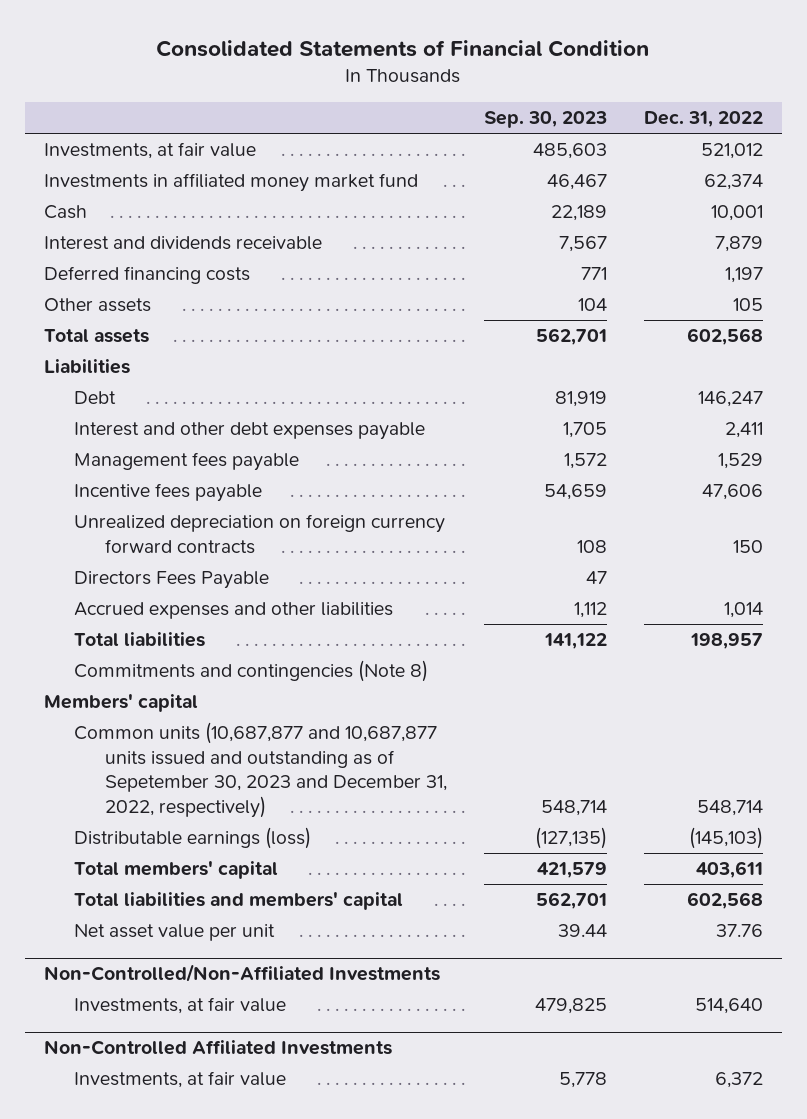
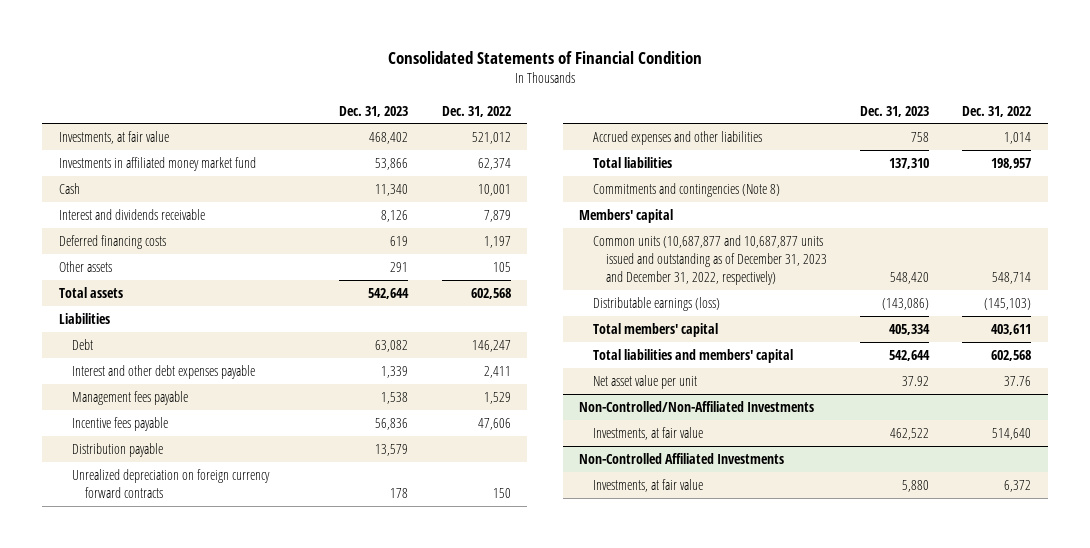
[483,111,607,129] Sep. 30, 2023 -> none
none -> [339,105,409,117] Dec. 31, 2023
none -> [71,442,163,457] Distribution payable
[74,571,270,590] Directors Fees Payable -> none
[74,722,447,818] Common units (10,687,877 and 10,687,877 units issued and outstanding as of Sepetember 30, 2023 and December 31, 2022, respectively) -> [592,234,827,286] Common units (10,687,877 and 10,687,877 units issued and outstanding as of December 31, 2023 and December 31, 2022, respectively)

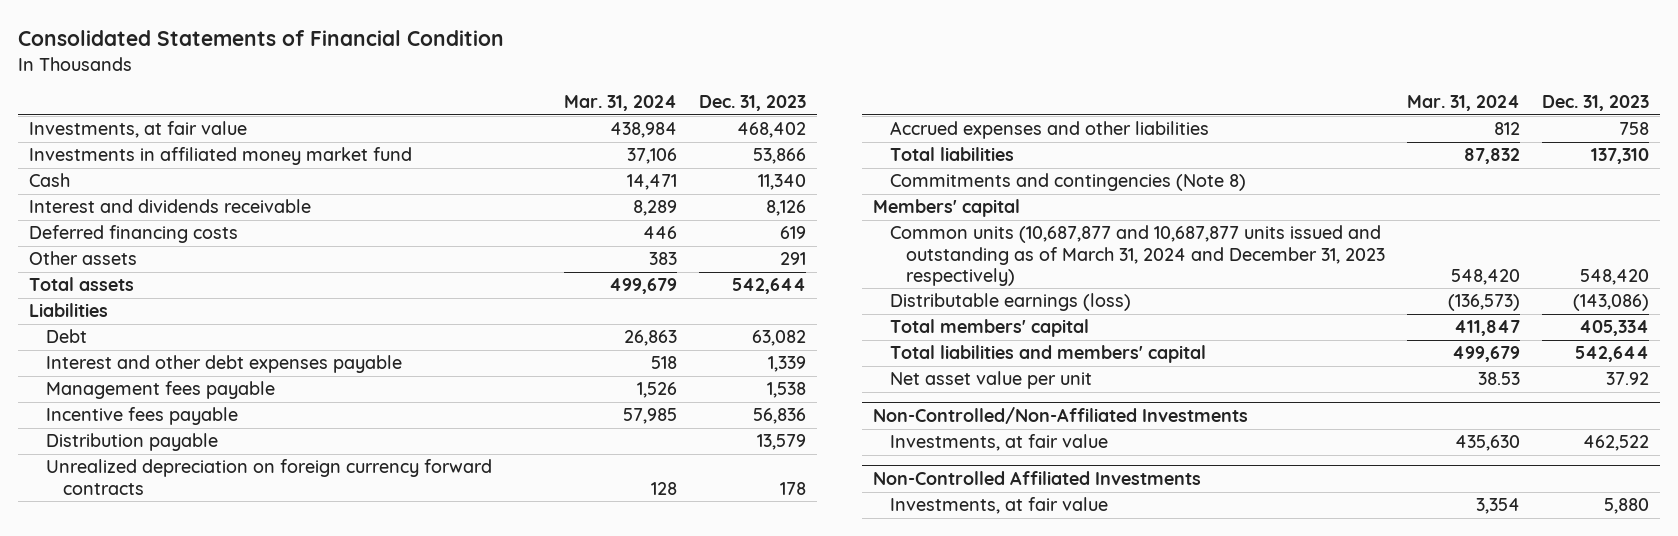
[441,105,511,117] Dec. 31, 2022 -> none
none -> [563,95,677,112] Mar. 31, 2024
[592,234,827,286] Common units (10,687,877 and 10,687,877 units issued and outstanding as of December 31, 2023 and December 31, 2022, respectively) -> [889,225,1386,286] Common units (10,687,877 and 10,687,877 units issued and outstanding as of March 31, 2024 and December 31, 2023 respectively)

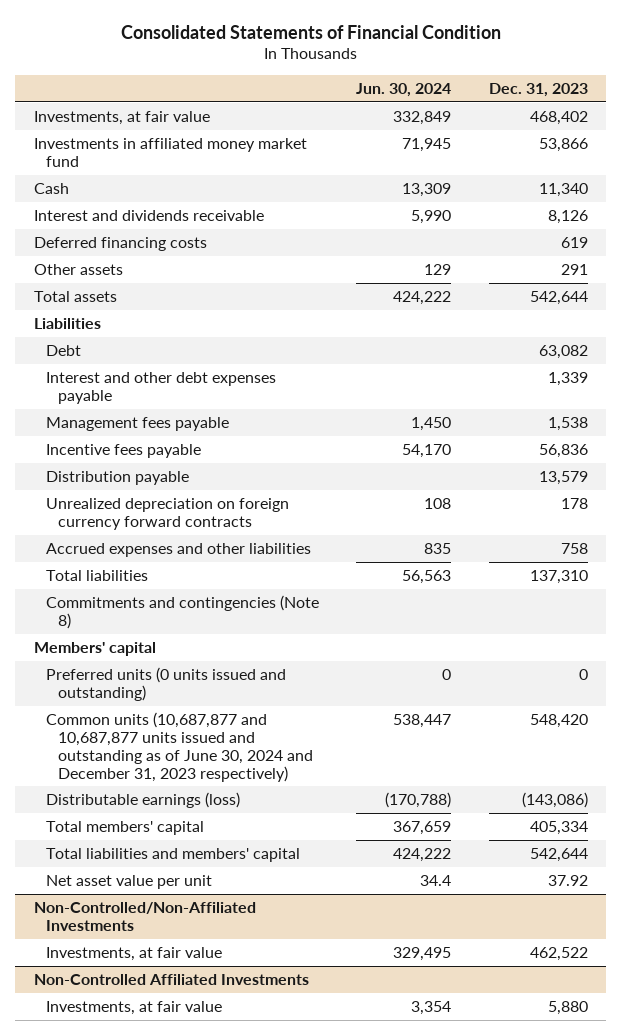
[563,95,677,112] Mar. 31, 2024 -> none
none -> [356,82,452,97] Jun. 30, 2024
none -> [45,666,286,701] Preferred units (0 units issued and outstanding)
[889,225,1386,286] Common units (10,687,877 and 10,687,877 units issued and outstanding as of March 31, 2024 and December 31, 2023 respectively) -> [45,711,313,782] Common units (10,687,877 and 10,687,877 units issued and outstanding as of June 30, 2024 and December 31, 2023 respectively)

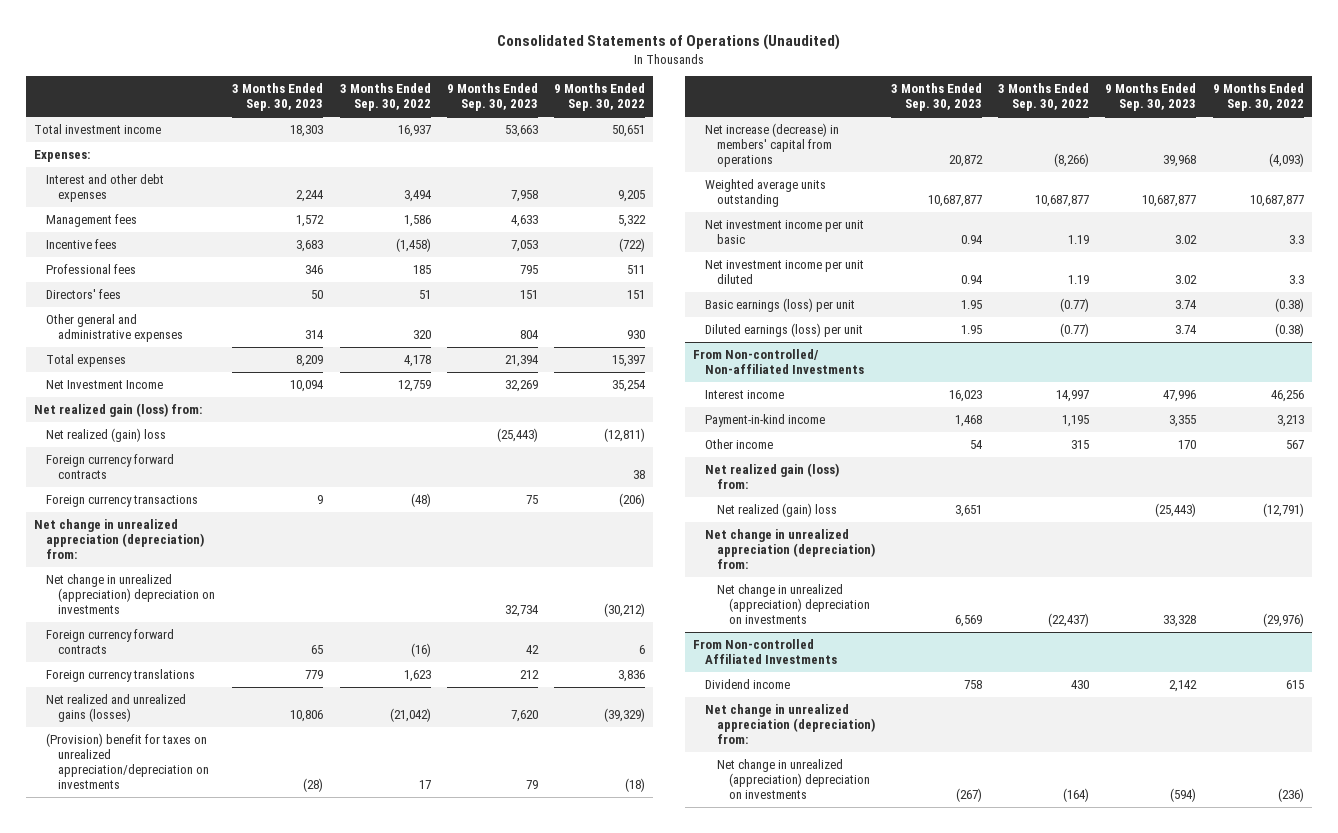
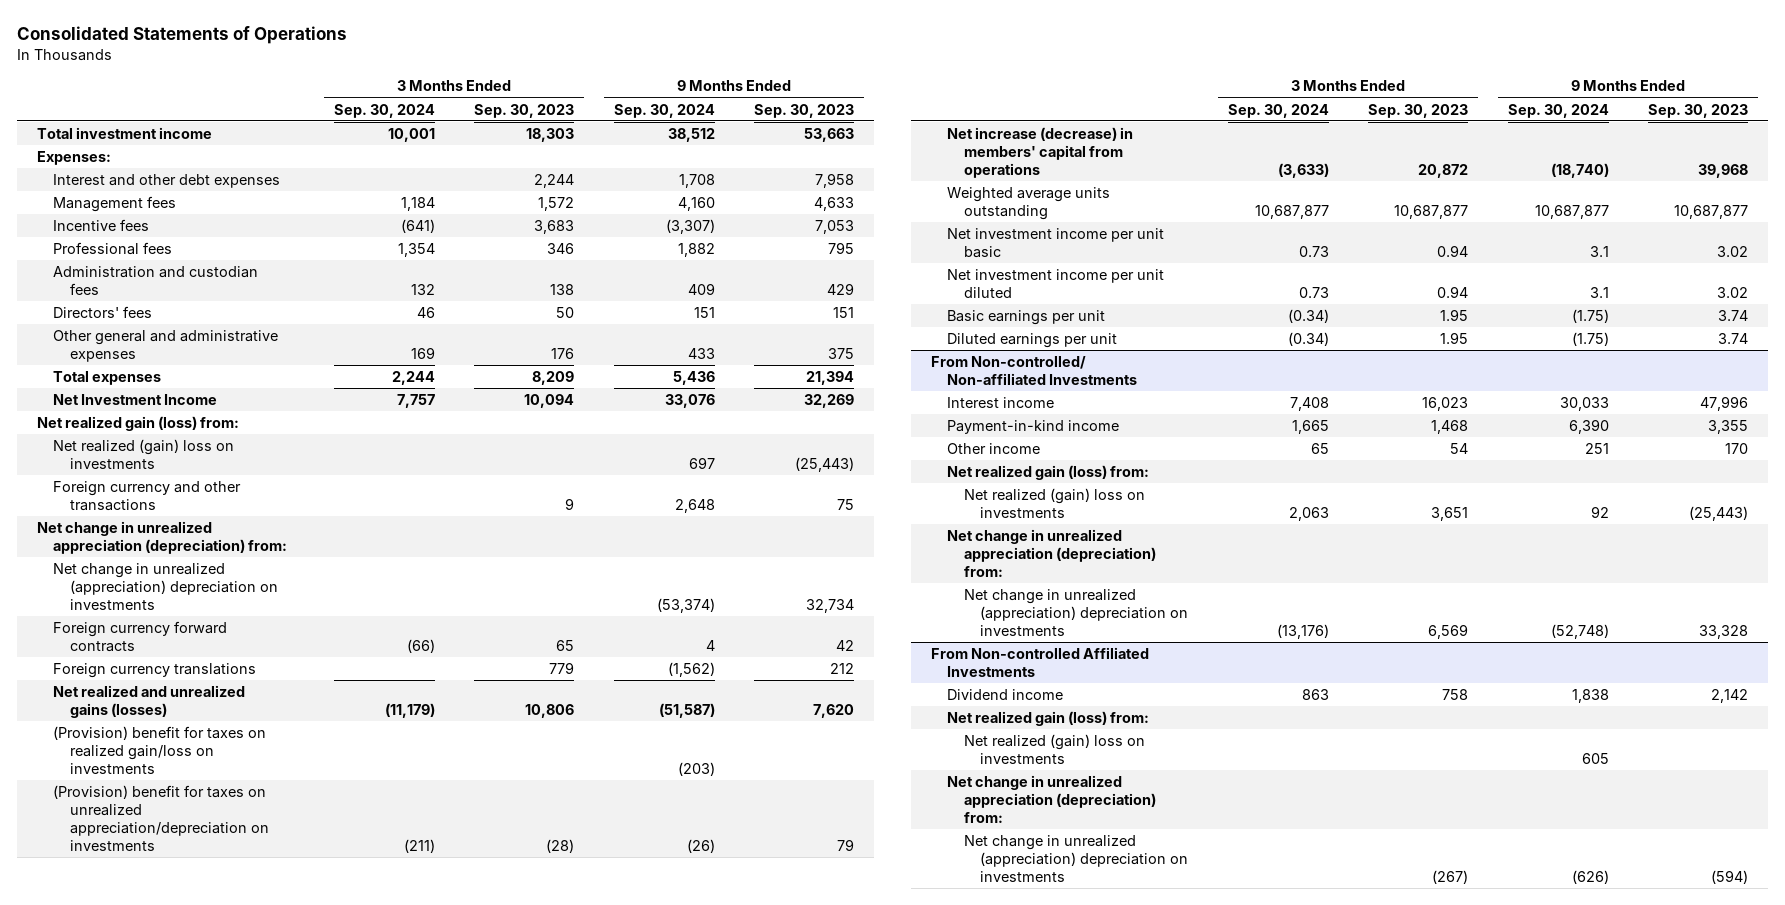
[496,34,840,51] Consolidated Statements of Operations (Unaudited) -> [17,25,348,44] Consolidated Statements of Operations
[339,83,431,112] 3 Months Ended Sep. 30, 2022 -> none
[553,83,645,112] 9 Months Ended Sep. 30, 2022 -> none
none -> [333,103,435,118] Sep. 30, 2024
none -> [613,103,715,118] Sep. 30, 2024
none -> [53,266,259,296] Administration and custodian fees
[305,330,325,340] 314 -> [551,348,575,360] 176
[519,330,539,340] 804 -> [828,348,855,360] 375
[46,453,175,480] Foreign currency forward contracts -> none
[46,427,167,442] Net realized (gain) loss -> [53,439,235,470] Net realized (gain) loss on investments
[46,494,199,507] Foreign currency transactions -> [53,481,242,512] Foreign currency and other transactions
none -> [53,726,267,775] (Provision) benefit for taxes on realized gain/loss on investments
[705,297,856,312] Basic earnings (loss) per unit -> [947,310,1106,326] Basic earnings per unit
[705,322,864,337] Diluted earnings (loss) per unit -> [947,333,1118,349] Diluted earnings per unit
[717,502,838,517] Net realized (gain) loss -> [963,488,1145,519] Net realized (gain) loss on investments
none -> [947,711,1150,727] Net realized gain (loss) from:
none -> [963,734,1145,765] Net realized (gain) loss on investments

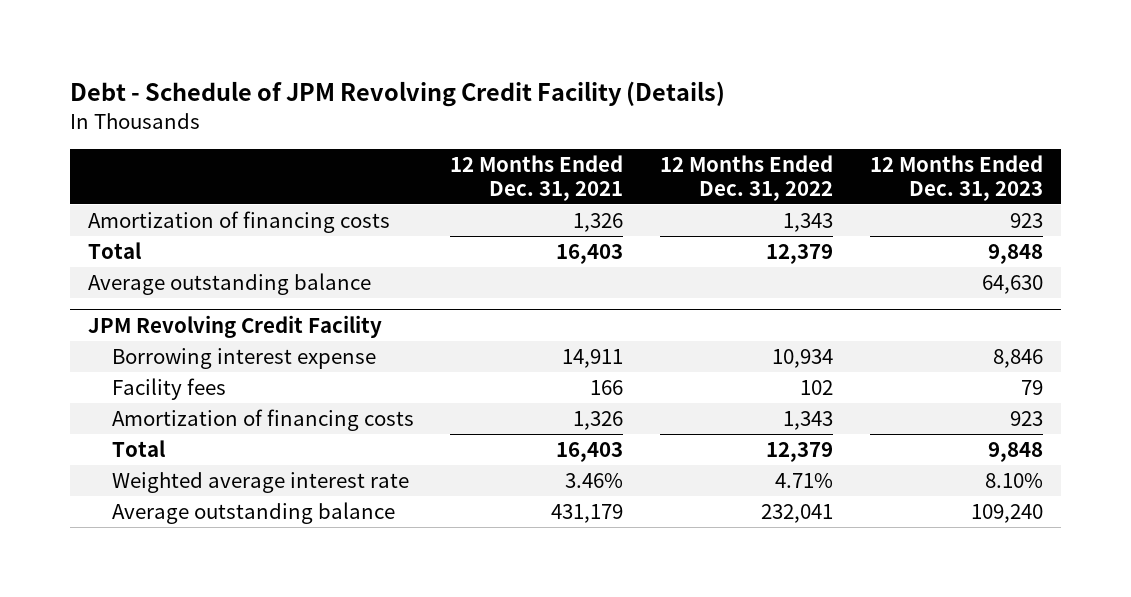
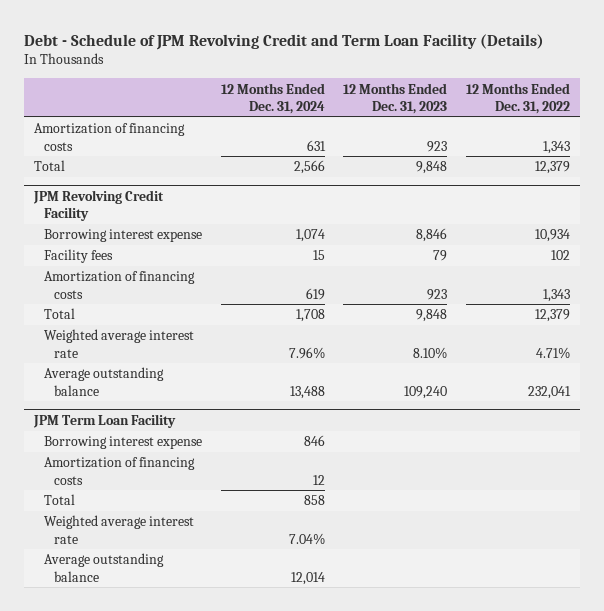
[69,81,725,108] Debt - Schedule of JPM Revolving Credit Facility (Details) -> [24,33,545,50] Debt - Schedule of JPM Revolving Credit and Term Loan Facility (Details)
[450,155,624,201] 12 Months Ended Dec. 31, 2021 -> none
none -> [220,82,325,114] 12 Months Ended Dec. 31, 2024
[88,272,372,295] Average outstanding balance -> none
none -> [32,413,176,428] JPM Term Loan Facility
none -> [43,436,202,450] Borrowing interest expense
none -> [43,457,195,485] Amortization of financing costs
none -> [43,494,75,506] Total
none -> [43,515,194,544] Weighted average interest rate
none -> [43,553,164,582] Average outstanding balance

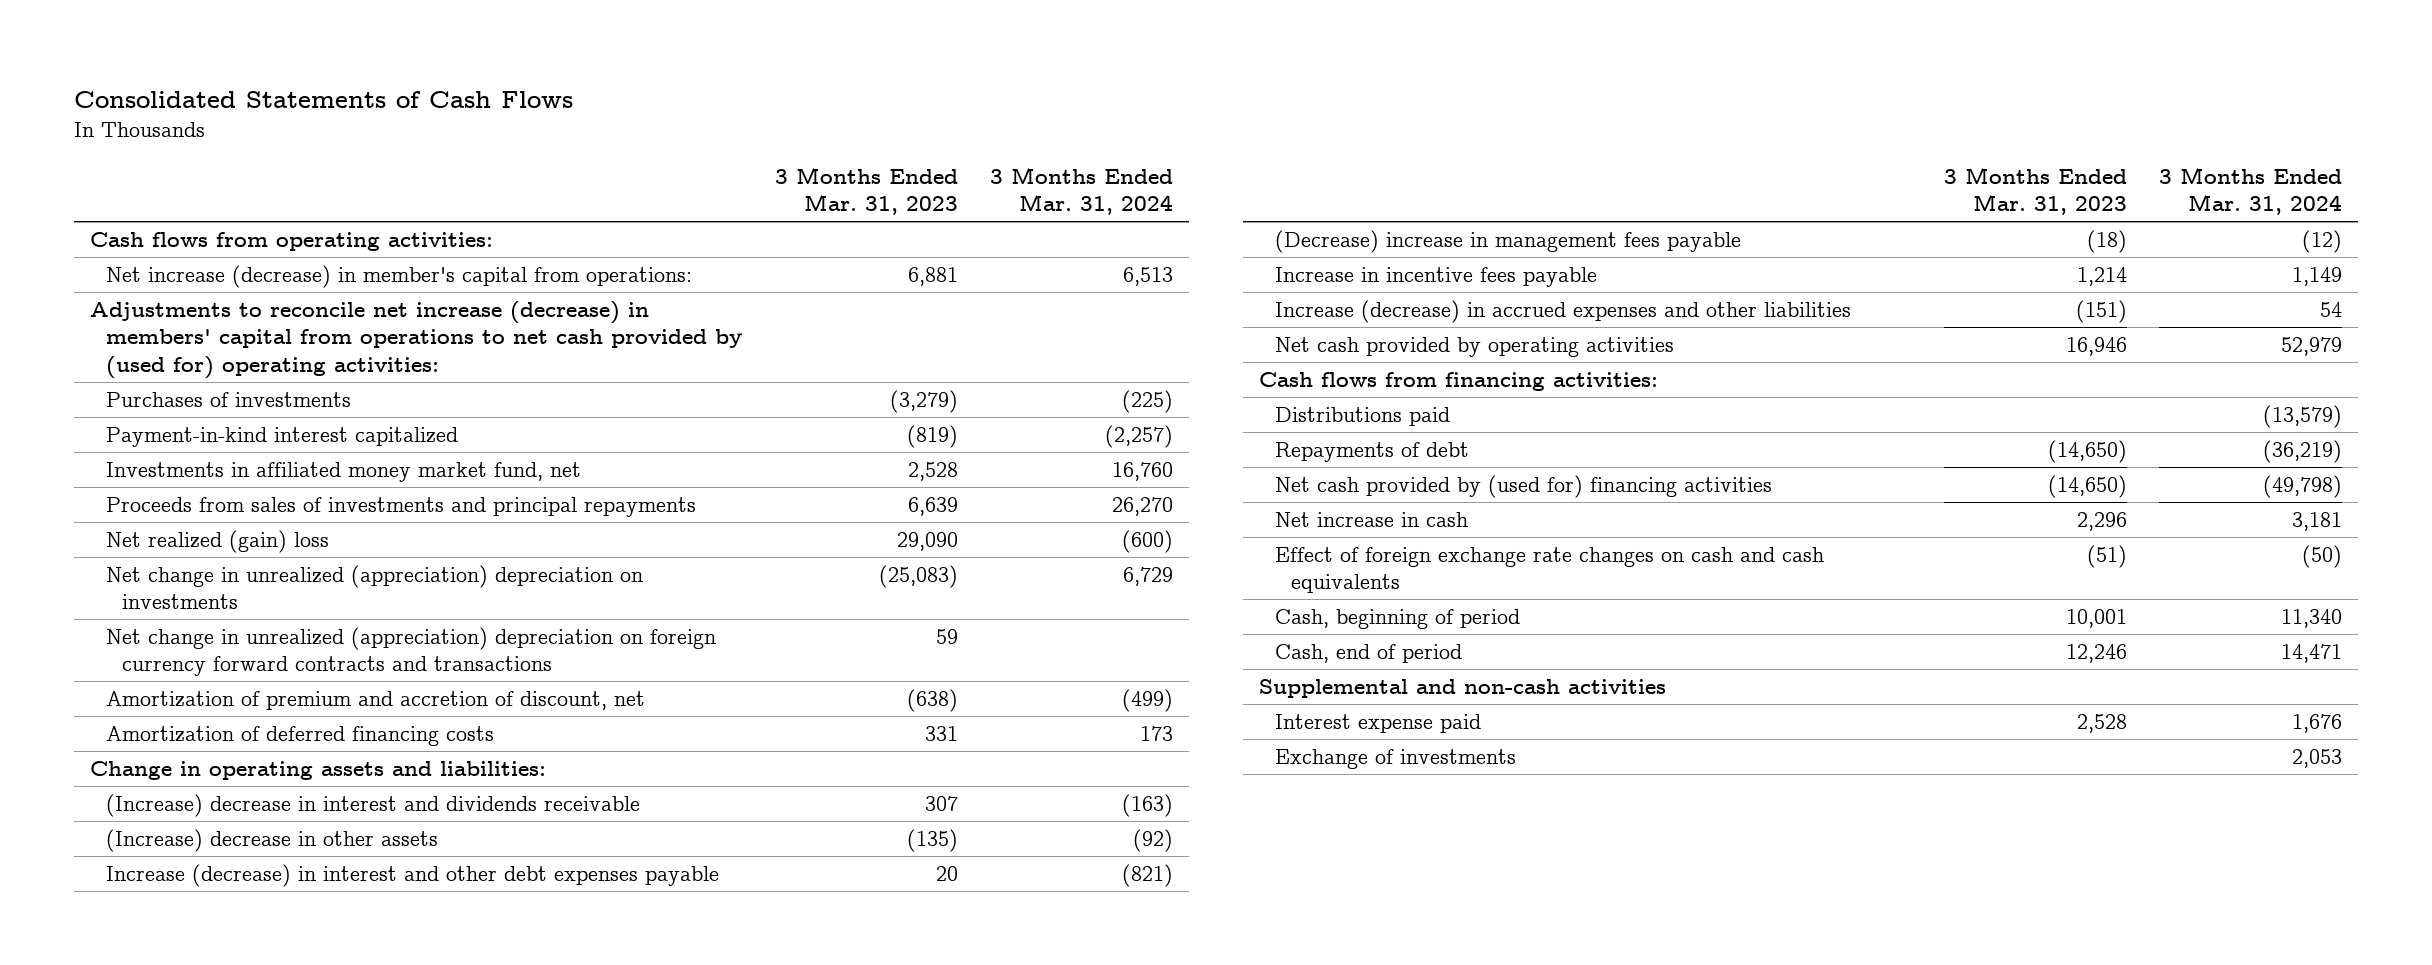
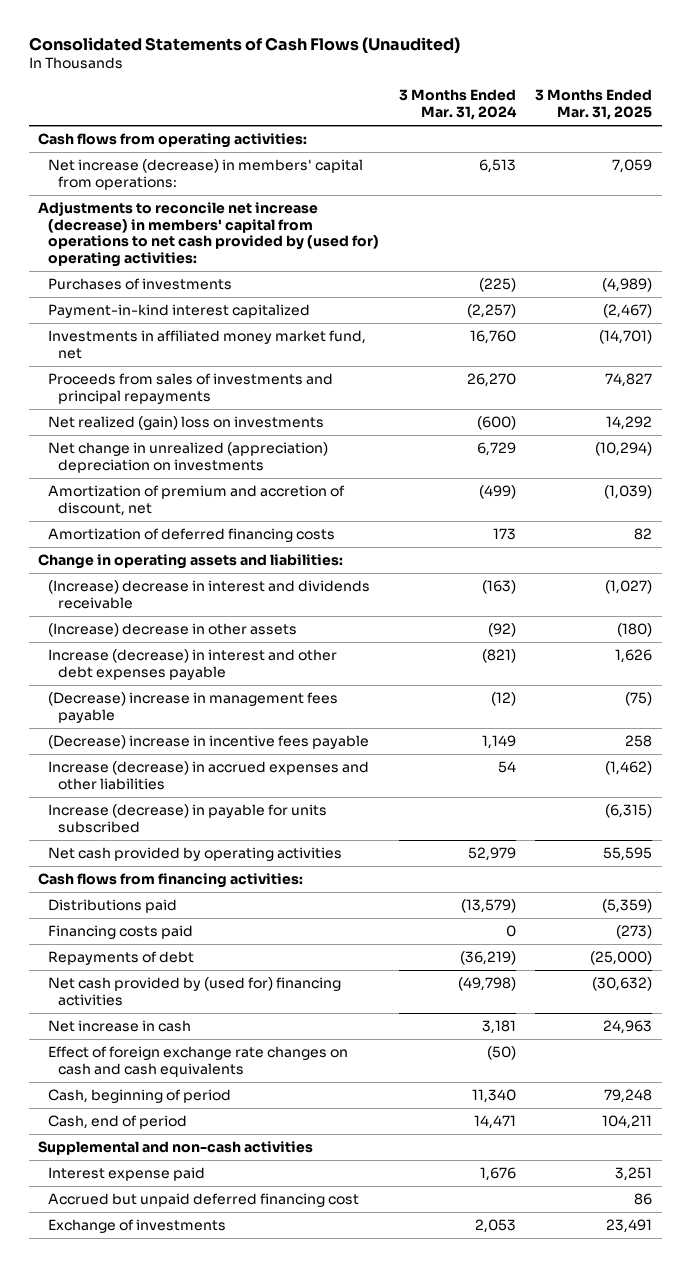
[74,91,574,109] Consolidated Statements of Cash Flows -> [28,36,460,53] Consolidated Statements of Cash Flows (Unaudited)
[774,166,958,216] 3 Months Ended Mar. 31, 2023 -> none
none -> [535,89,653,121] 3 Months Ended Mar. 31, 2025
[106,264,693,288] Net increase (decrease) in member's capital from operations: -> [48,159,364,190] Net increase (decrease) in members' capital from operations:
[106,529,330,553] Net realized (gain) loss -> [48,416,325,431] Net realized (gain) loss on investments
[106,626,717,677] Net change in unrealized (appreciation) depreciation on foreign currency forward contracts and transactions -> none
[1275,266,1598,287] Increase in incentive fees payable -> [48,735,370,750] (Decrease) increase in incentive fees payable
none -> [48,804,328,833] Increase (decrease) in payable for units subscribed
none -> [48,925,194,940] Financing costs paid
none -> [48,1193,360,1208] Accrued but unpaid deferred financing cost

